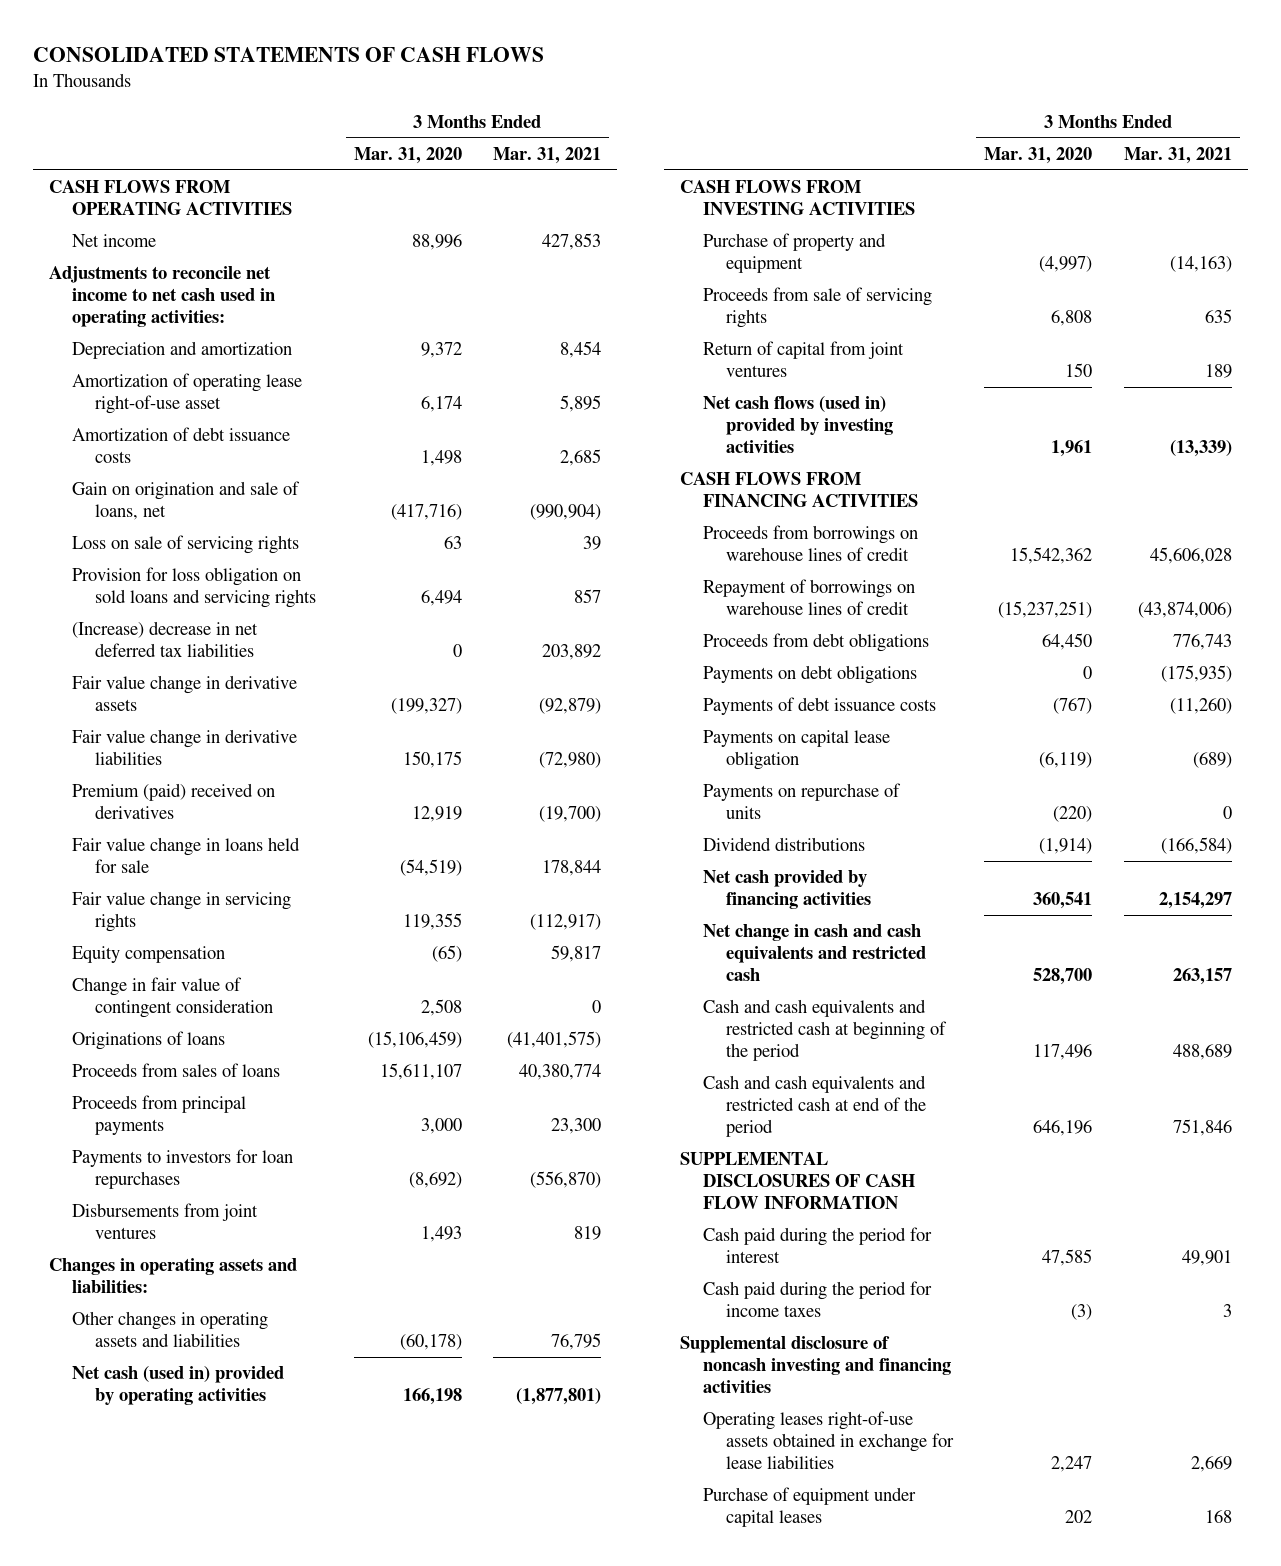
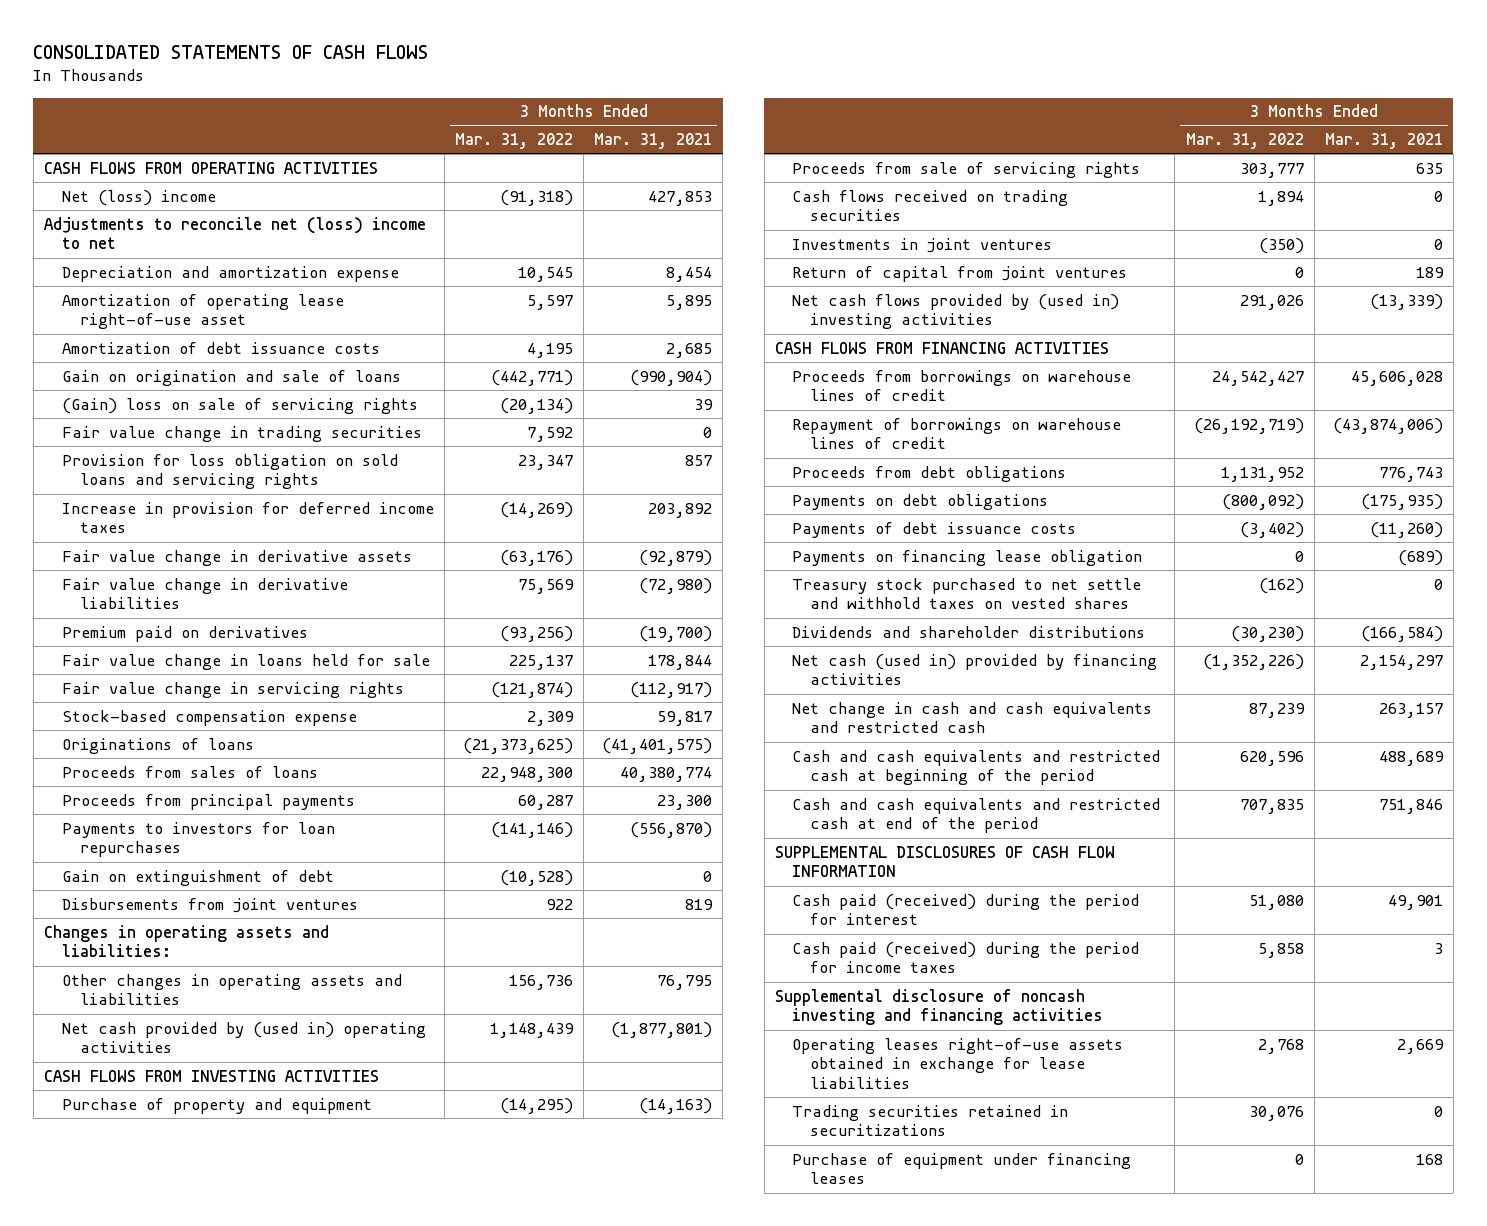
[353,146,462,164] Mar. 31, 2020 -> none
none -> [454,133,573,150] Mar. 31, 2022
[71,234,156,248] Net income -> [61,189,216,206] Net (loss) income
[48,266,275,327] Adjustments to reconcile net income to net cash used in operating activities: -> [44,216,427,250] Adjustments to reconcile net (loss) income to net
[71,341,292,360] Depreciation and amortization -> [61,265,399,282] Depreciation and amortization expense
[71,481,300,521] Gain on origination and sale of loans, net -> [61,369,401,386] Gain on origination and sale of loans
[71,535,299,555] Loss on sale of servicing rights -> [61,397,418,414] (Gain) loss on sale of servicing rights
none -> [61,425,422,442] Fair value change in trading securities
[71,621,258,658] (Increase) decrease in net deferred tax liabilities -> [61,501,434,534] Increase in provision for deferred income taxes
[71,783,275,820] Premium (paid) received on derivatives -> [61,625,308,642] Premium paid on derivatives
[71,977,273,1019] Change in fair value of contingent consideration -> none
[71,946,225,964] Equity compensation -> [61,709,357,726] Stock-based compensation expense
none -> [61,869,334,886] Gain on extinguishment of debt
[71,1366,284,1406] Net cash (used in) provided by operating activities -> [61,1021,426,1054] Net cash provided by (used in) operating activities
none -> [792,189,1069,222] Cash flows received on trading securities
none -> [792,237,1053,253] Investments in joint ventures
[702,396,893,453] Net cash flows (used in) provided by investing activities -> [792,293,1120,330] Net cash flows provided by (used in) investing activities
[702,783,901,820] Payments on repurchase of units -> none
[702,730,890,771] Payments on capital lease obligation -> [792,549,1143,566] Payments on financing lease obligation
none -> [792,577,1142,610] Treasury stock purchased to net settle and withhold taxes on vested shares
[702,837,865,852] Dividend distributions -> [792,625,1146,638] Dividends and shareholder distributions
[702,870,871,910] Net cash provided by financing activities -> [792,653,1158,686] Net cash (used in) provided by financing activities
[702,1227,932,1264] Cash paid during the period for interest -> [792,893,1140,926] Cash paid (received) during the period for interest
[702,1281,932,1318] Cash paid during the period for income taxes -> [792,941,1140,974] Cash paid (received) during the period for income taxes
none -> [792,1104,1069,1137] Trading securities retained in securitizations
[702,1487,916,1528] Purchase of equipment under capital leases -> [792,1152,1132,1185] Purchase of equipment under financing leases

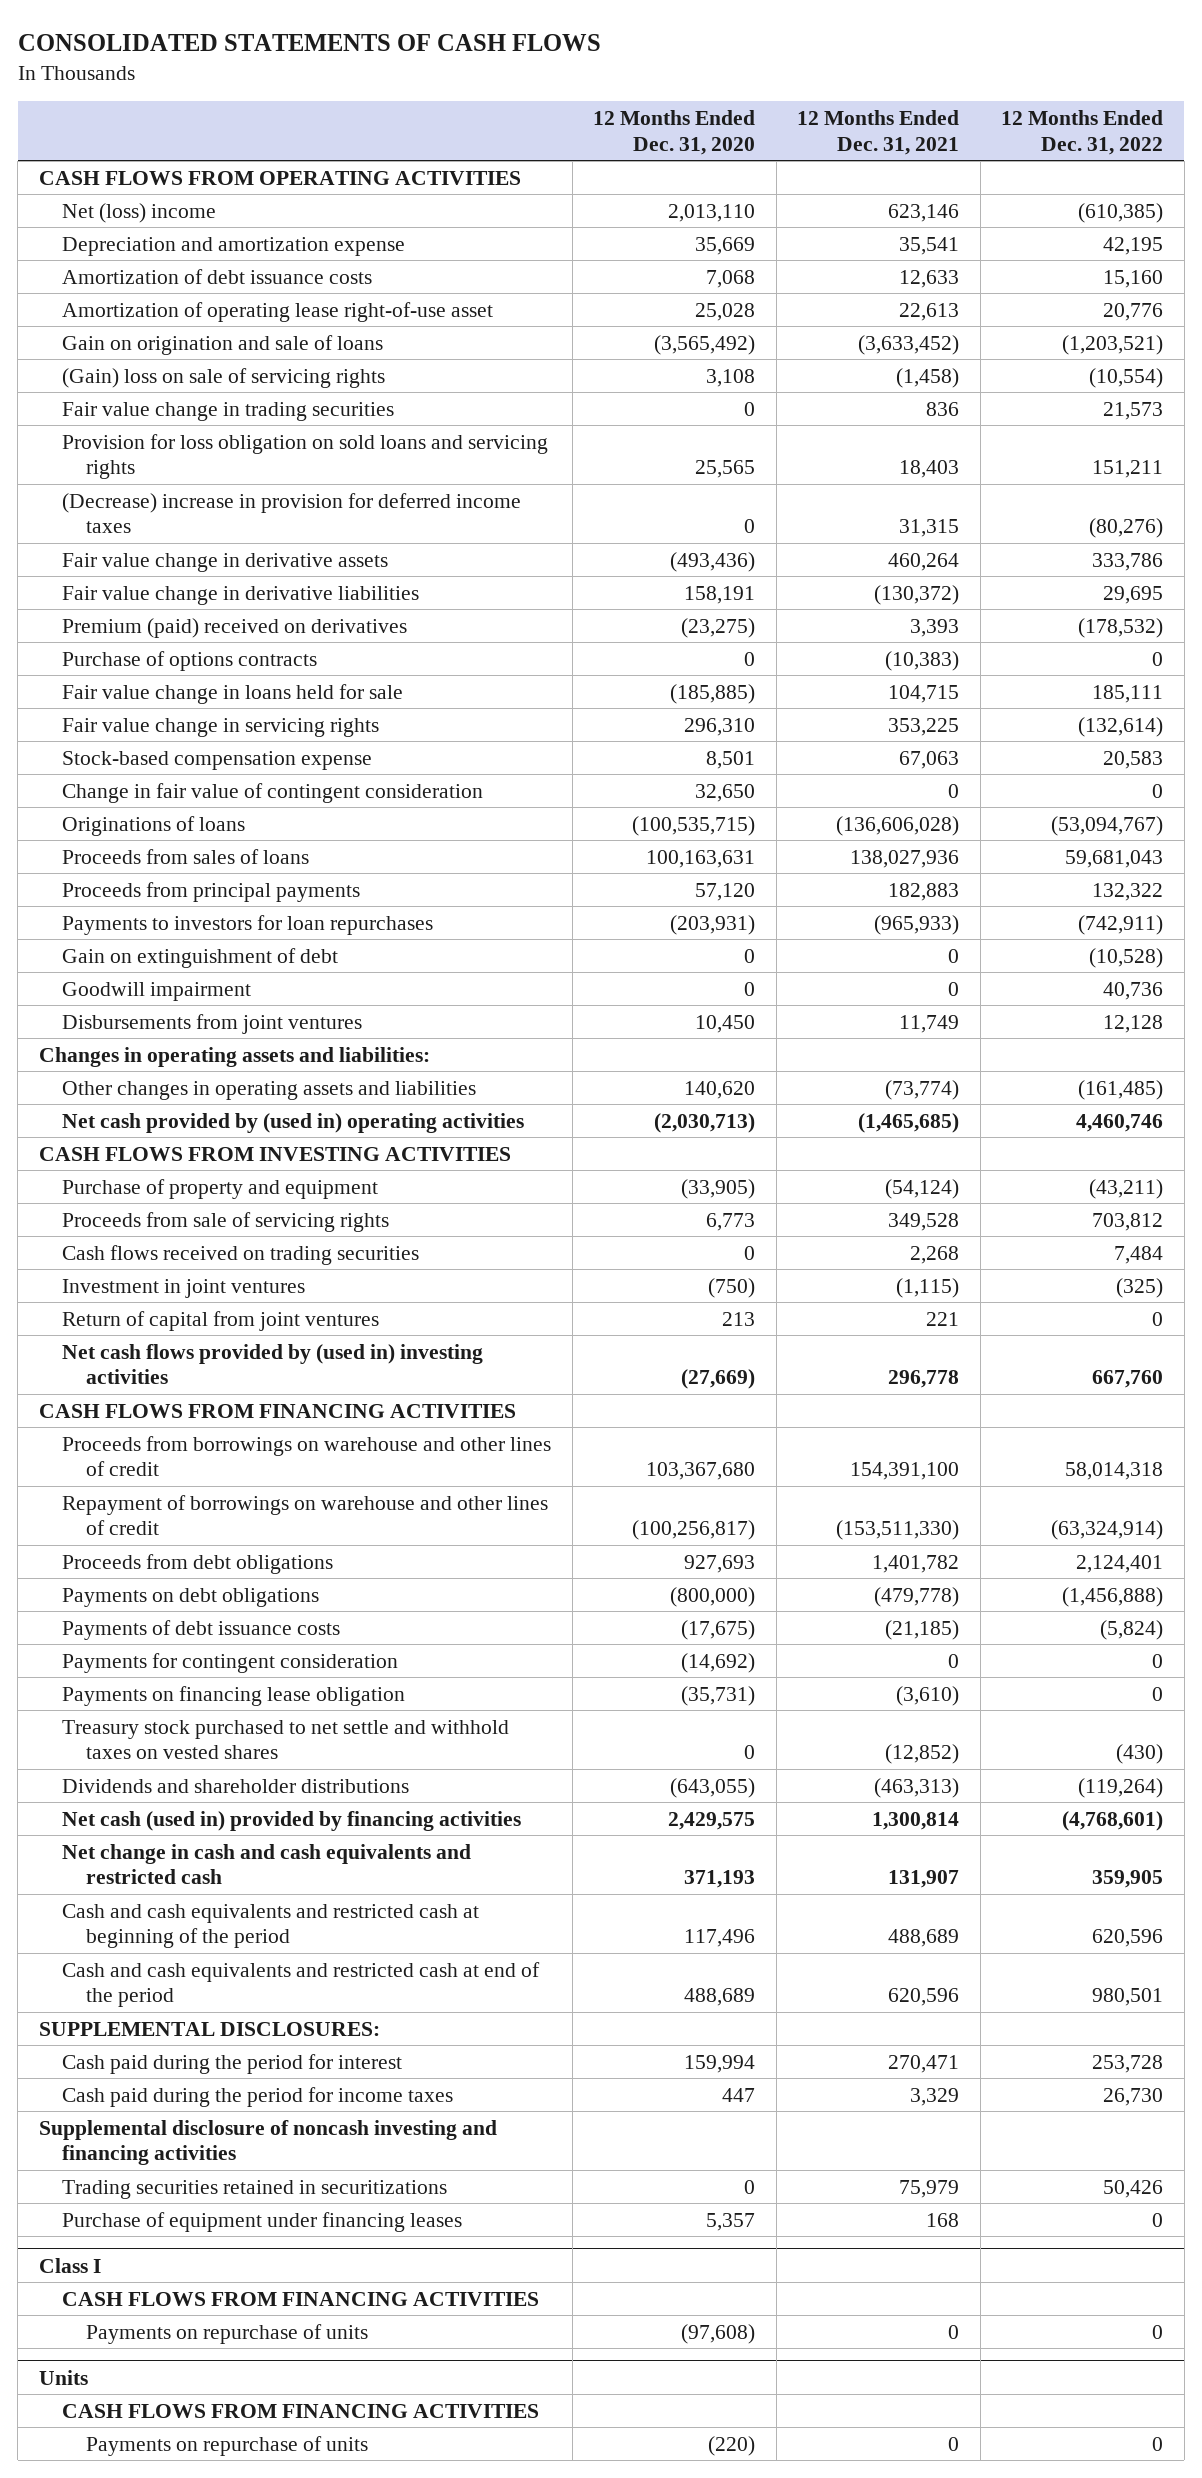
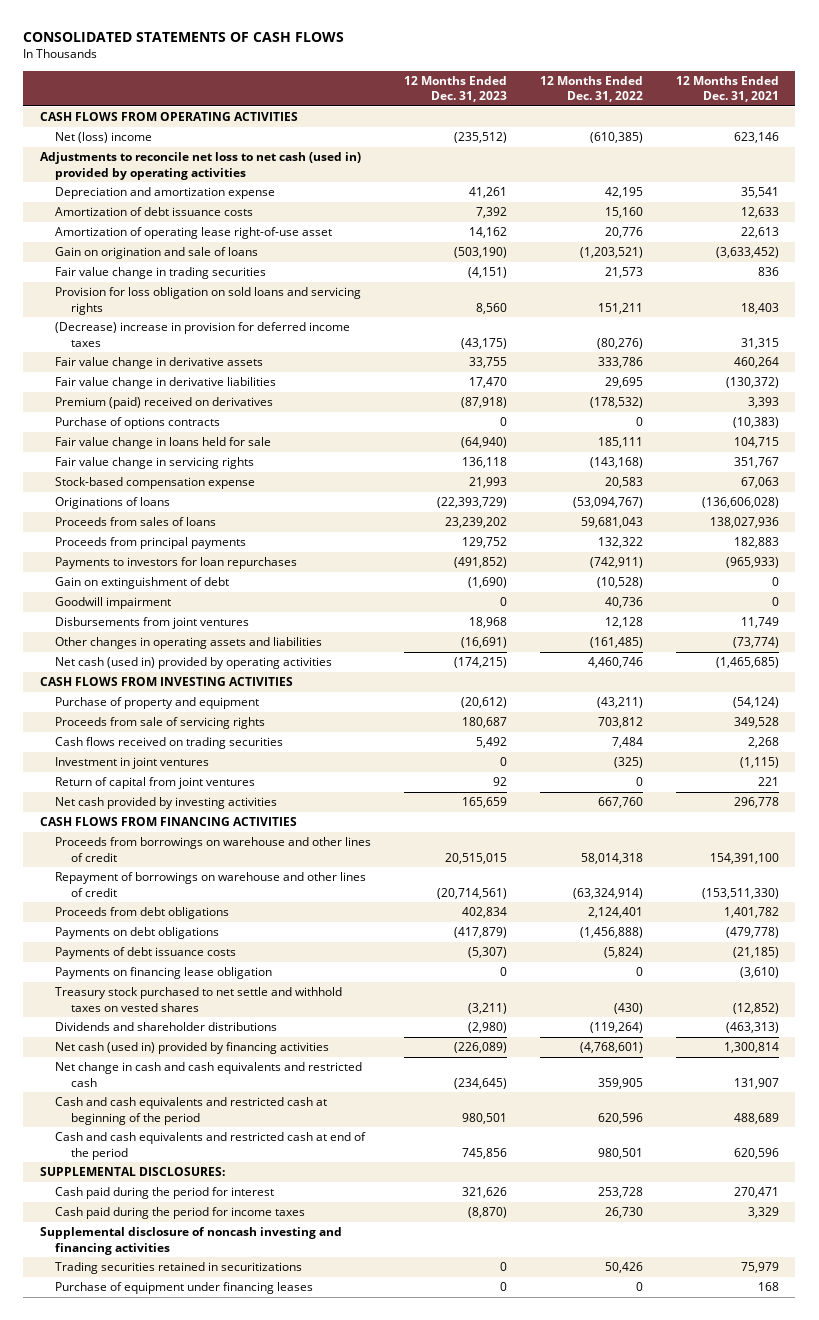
[593,110,756,155] 12 Months Ended Dec. 31, 2020 -> none
none -> [404,75,508,103] 12 Months Ended Dec. 31, 2023
none -> [39,152,361,180] Adjustments to reconcile net loss to net cash (used in) provided by operating activities
[62,367,386,388] (Gain) loss on sale of servicing rights -> none
[888,717,960,736] 353,225 -> [733,457,779,469] 351,767
[1078,716,1164,737] (132,614) -> [590,457,644,469] (143,168)
[62,782,484,803] Change in fair value of contingent consideration -> none
[38,1046,430,1067] Changes in operating assets and liabilities: -> none
[62,1112,525,1133] Net cash provided by (used in) operating activities -> [55,657,333,670] Net cash (used in) provided by operating activities
[62,1343,484,1385] Net cash flows provided by (used in) investing activities -> [55,797,278,810] Net cash provided by investing activities
[62,1652,399,1673] Payments for contingent consideration -> none
[38,2257,101,2273] Class I -> none
[62,2291,540,2306] CASH FLOWS FROM FINANCING ACTIVITIES -> none
[86,2323,369,2344] Payments on repurchase of units -> none
[38,2369,88,2385] Units -> none
[62,2403,540,2418] CASH FLOWS FROM FINANCING ACTIVITIES -> none
[86,2435,369,2456] Payments on repurchase of units -> none

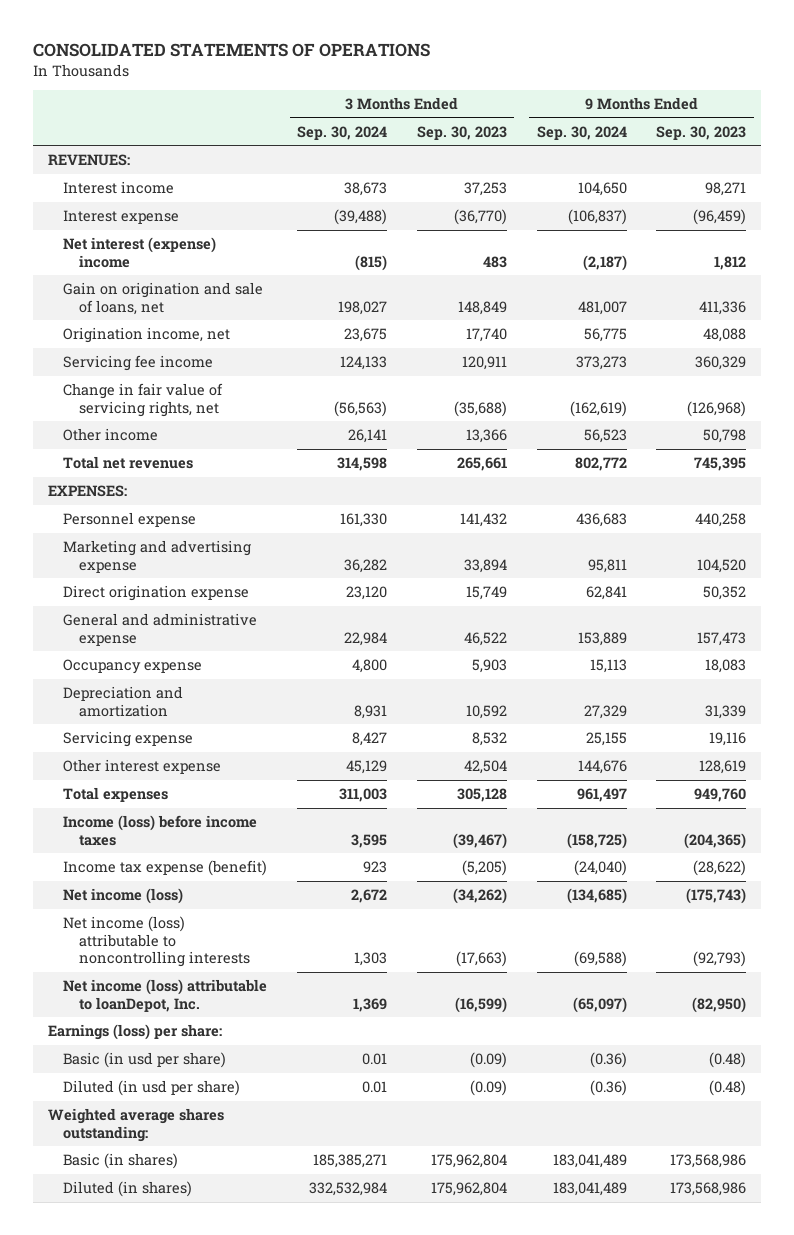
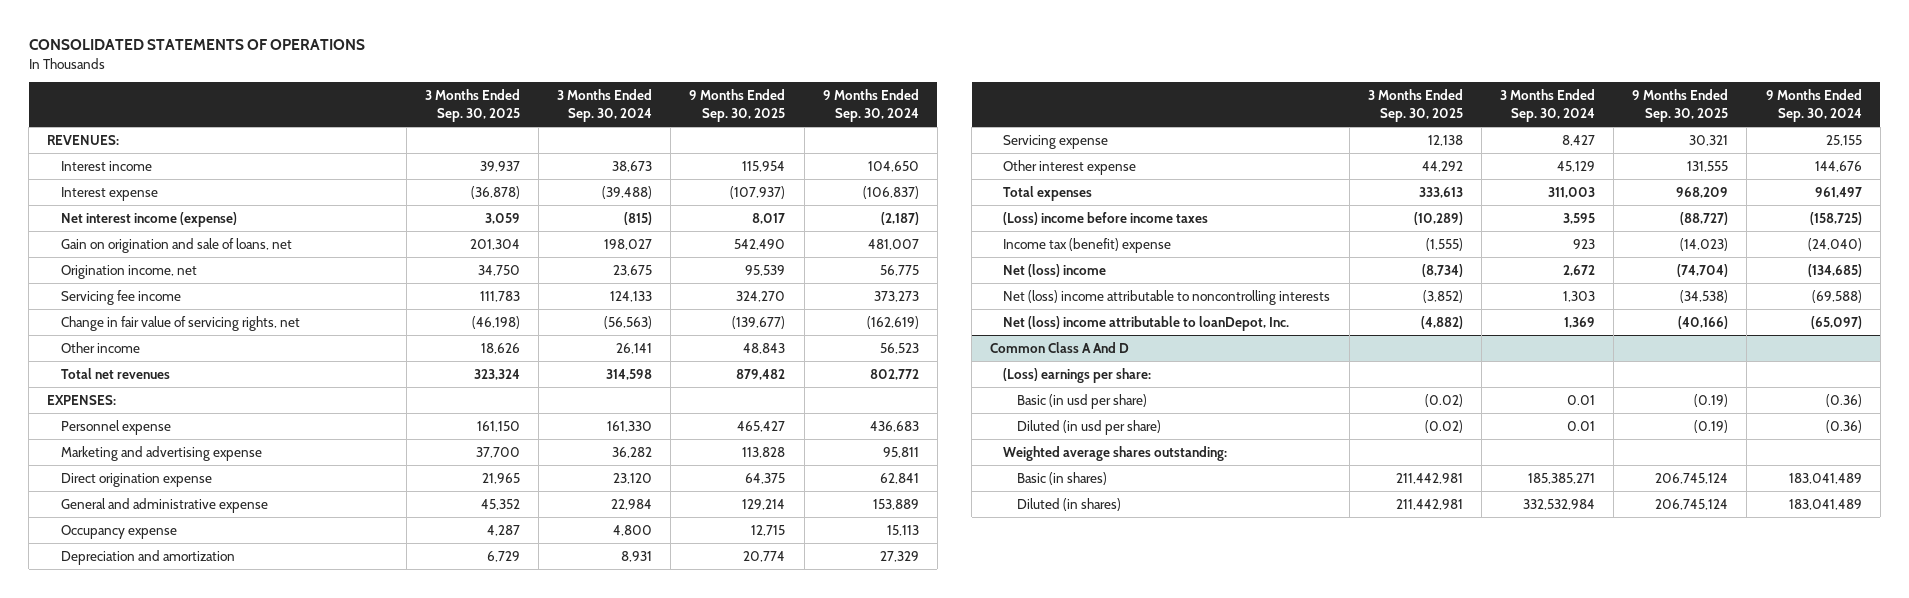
[416,126,507,141] Sep. 30, 2023 -> none
[656,126,747,141] Sep. 30, 2023 -> none
none -> [424,89,520,122] 3 Months Ended Sep. 30, 2025
none -> [689,89,786,122] 9 Months Ended Sep. 30, 2025
[63,237,217,268] Net interest (expense) income -> [60,211,237,227] Net interest income (expense)
[63,815,258,846] Income (loss) before income taxes -> [1003,211,1209,225] (Loss) income before income taxes
[63,860,268,877] Income tax expense (benefit) -> [1003,237,1172,253] Income tax (benefit) expense
[63,888,184,905] Net income (loss) -> [1003,263,1107,277] Net (loss) income
[63,916,250,968] Net income (loss) attributable to noncontrolling interests -> [1003,289,1331,305] Net (loss) income attributable to noncontrolling interests
[63,979,268,1012] Net income (loss) attributable to loanDepot, Inc. -> [1003,315,1290,331] Net (loss) income attributable to loanDepot, Inc.
none -> [990,341,1130,353] Common Class A And D
[47,1024,222,1041] Earnings (loss) per share: -> [1003,367,1152,383] (Loss) earnings per share:

